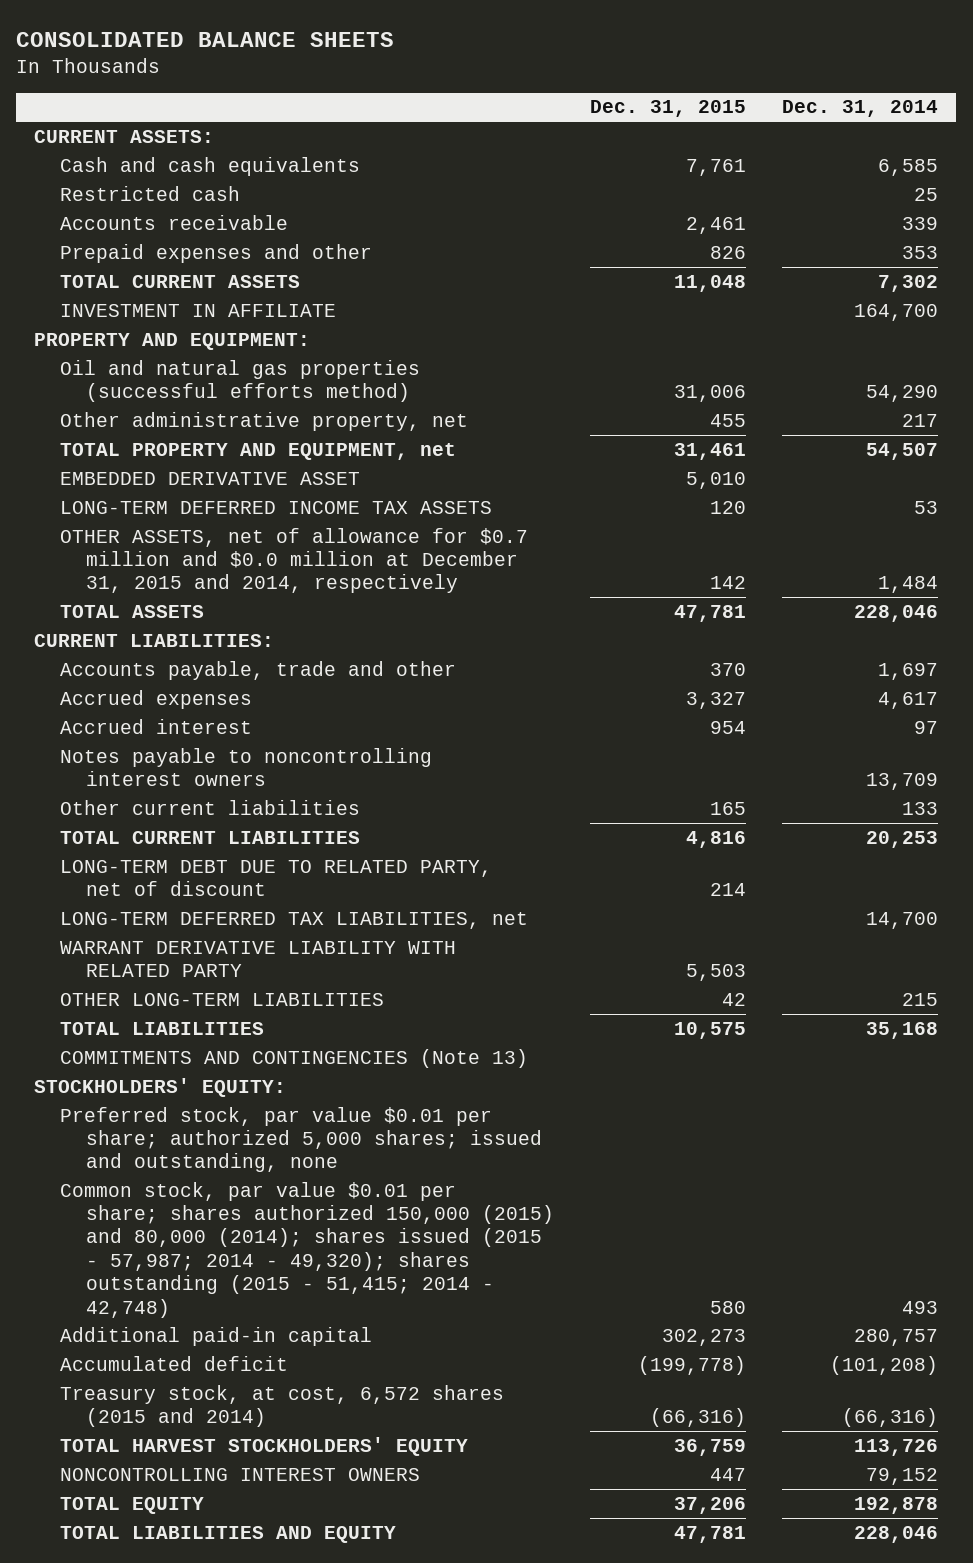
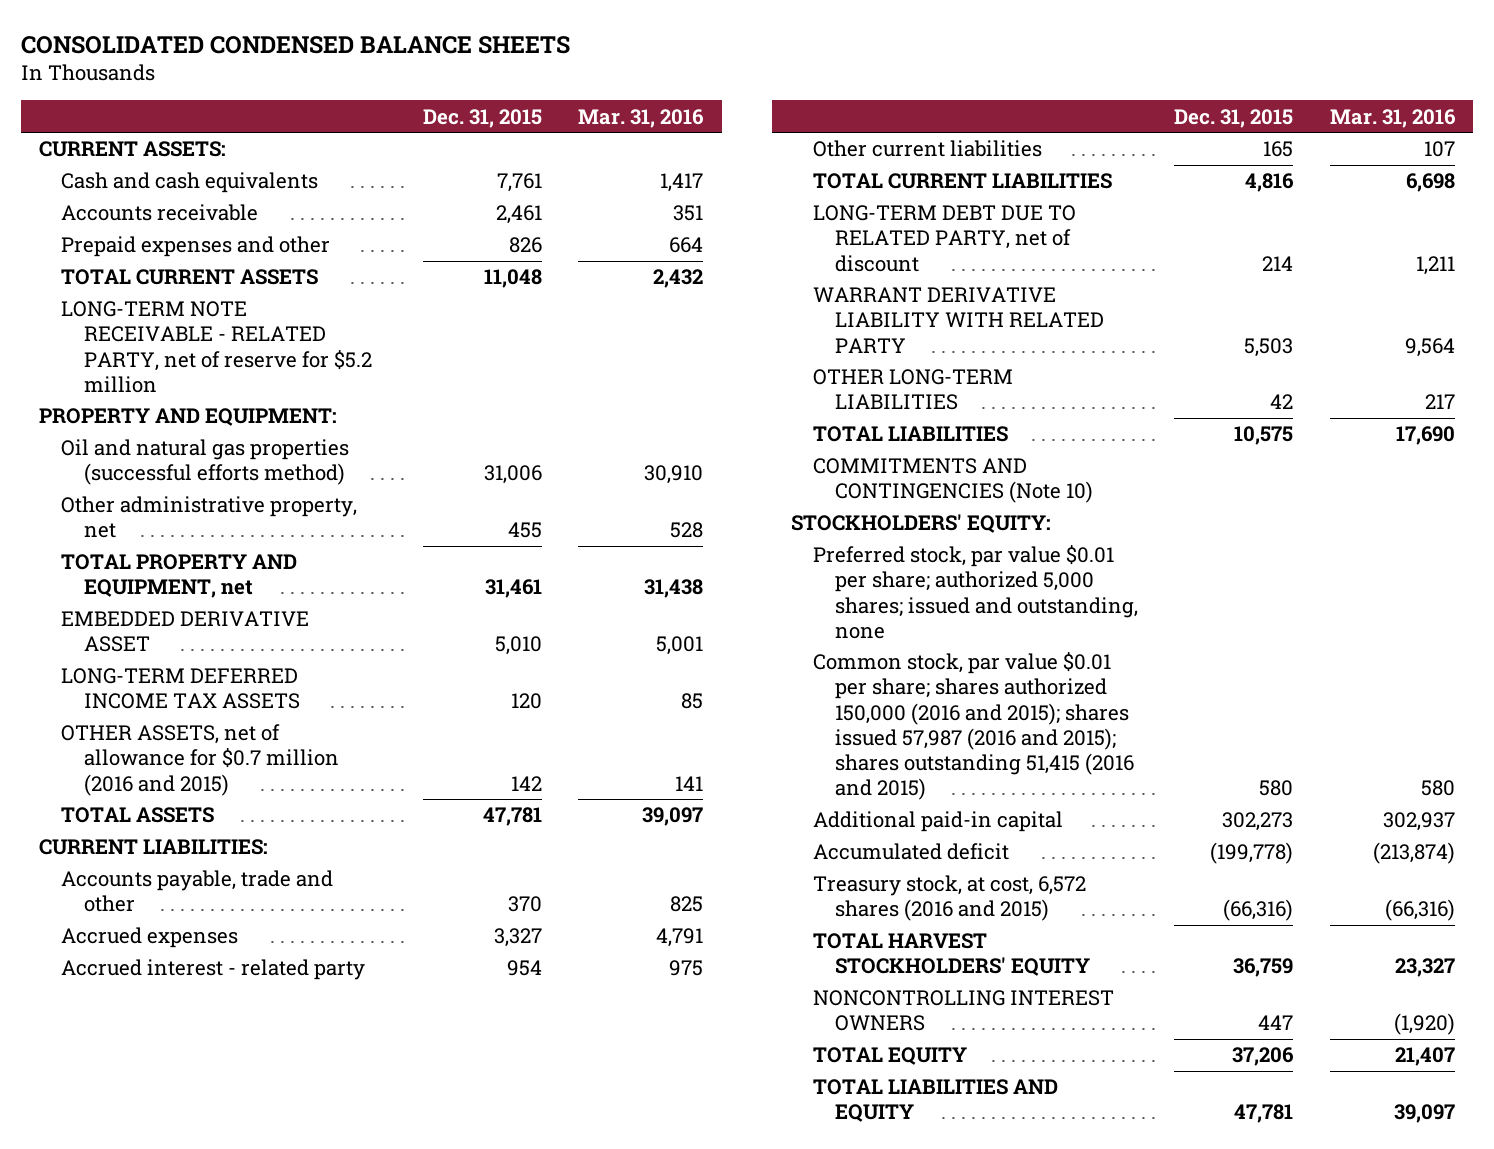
[16,31,395,47] CONSOLIDATED BALANCE SHEETS -> [21,35,571,54] CONSOLIDATED CONDENSED BALANCE SHEETS
[782,100,939,118] Dec. 31, 2014 -> none
none -> [578,108,705,128] Mar. 31, 2016
[60,185,241,201] Restricted cash -> none
[60,303,337,317] INVESTMENT IN AFFILIATE -> none
none -> [61,301,372,393] LONG-TERM NOTE RECEIVABLE - RELATED PARTY, net of reserve for $5.2 million
[60,527,529,594] OTHER ASSETS, net of allowance for $0.7 million and $0.0 million at December 31, 2015 and 2014, respectively -> [61,724,339,796] OTHER ASSETS, net of allowance for $0.7 million (2016 and 2015)
[60,747,433,787] Notes payable to noncontrolling interest owners -> none
[60,718,253,734] Accrued interest -> [61,959,366,981] Accrued interest - related party
[60,911,529,929] LONG-TERM DEFERRED TAX LIABILITIES, net -> none
[60,1048,529,1068] COMMITMENTS AND CONTINGENCIES (Note 13) -> [812,458,1093,504] COMMITMENTS AND CONTINGENCIES (Note 10)
[60,1181,555,1318] Common stock, par value $0.01 per share; shares authorized 150,000 (2015) and 80,000 (2014); shares issued (2015 - 57,987; 2014 - 49,320); shares outstanding (2015 - 51,415; 2014 - 42,748) -> [812,652,1134,801] Common stock, par value $0.01 per share; shares authorized 150,000 (2016 and 2015); shares issued 57,987 (2016 and 2015); shares outstanding 51,415 (2016 and 2015)
[60,1384,505,1428] Treasury stock, at cost, 6,572 shares (2015 and 2014) -> [812,875,1086,922] Treasury stock, at cost, 6,572 shares (2016 and 2015)

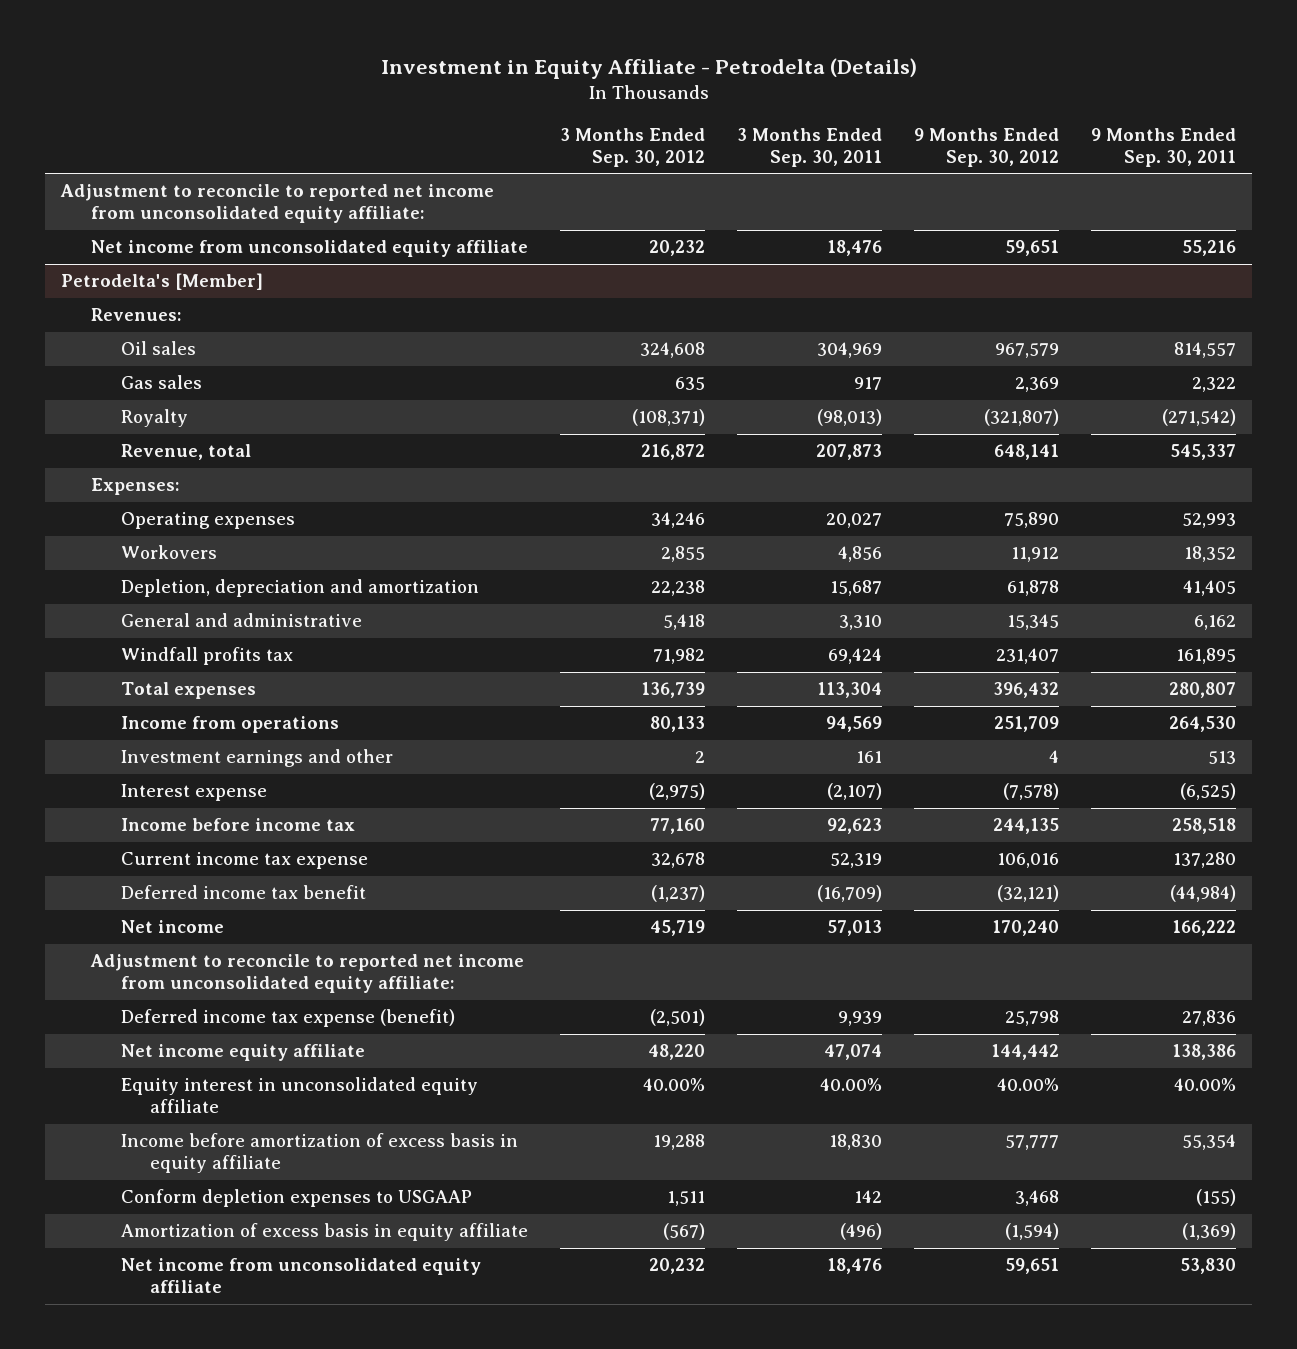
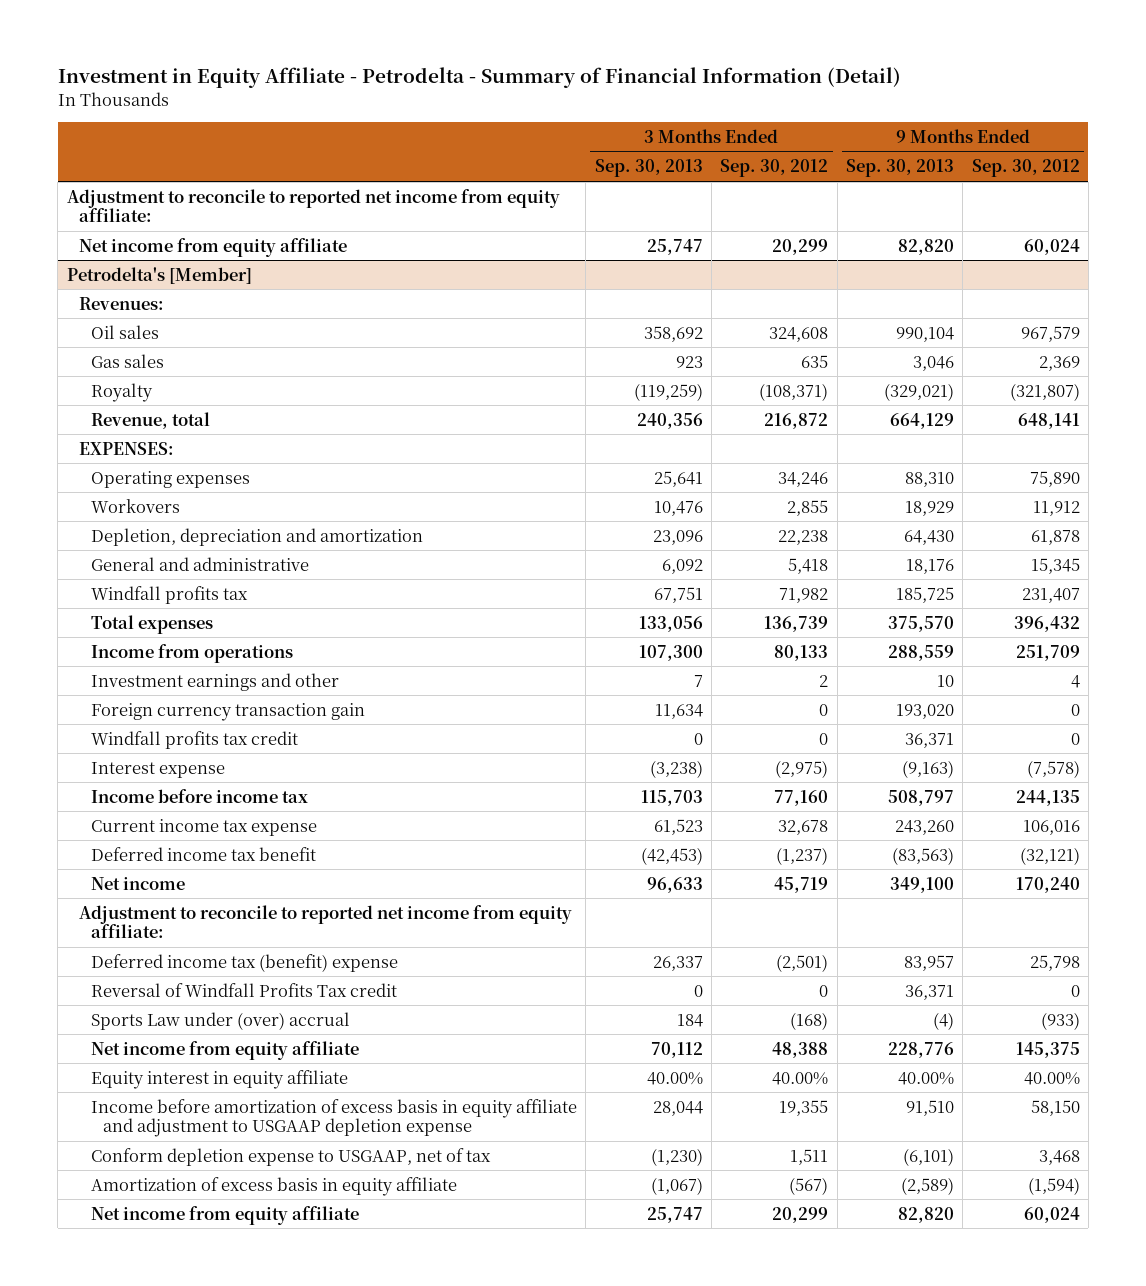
[380,58,917,80] Investment in Equity Affiliate - Petrodelta (Details) -> [57,67,901,89] Investment in Equity Affiliate - Petrodelta - Summary of Financial Information (Detail)
[737,128,883,167] 3 Months Ended Sep. 30, 2011 -> none
[1091,128,1237,167] 9 Months Ended Sep. 30, 2011 -> none
none -> [594,159,703,178] Sep. 30, 2013
none -> [845,159,954,178] Sep. 30, 2013
[60,184,495,224] Adjustment to reconcile to reported net income from unconsolidated equity affiliate: -> [66,188,560,222] Adjustment to reconcile to reported net income from equity affiliate:
[90,240,528,258] Net income from unconsolidated equity affiliate -> [78,237,347,257] Net income from equity affiliate
[648,240,705,257] 20,232 -> [772,238,829,255] 20,299
[1005,240,1060,257] 59,651 -> [1023,238,1080,255] 60,024
[90,478,180,496] Expenses: -> [78,441,174,455] EXPENSES:
none -> [90,702,365,721] Foreign currency transaction gain
none -> [90,730,298,749] Windfall profits tax credit
[89,954,524,994] Adjustment to reconcile to reported net income from unconsolidated equity affiliate: -> [78,904,572,938] Adjustment to reconcile to reported net income from equity affiliate:
[120,1009,455,1028] Deferred income tax expense (benefit) -> [90,953,398,972] Deferred income tax (benefit) expense
none -> [90,982,397,997] Reversal of Windfall Profits Tax credit
none -> [90,1011,350,1030] Sports Law under (over) accrual
[120,1044,365,1062] Net income equity affiliate -> [90,1040,359,1060] Net income from equity affiliate
[647,1044,705,1061] 48,220 -> [772,1041,829,1058] 48,388
[991,1044,1060,1061] 144,442 -> [1015,1041,1080,1058] 145,375
[120,1077,478,1114] Equity interest in unconsolidated equity affiliate -> [90,1069,348,1089] Equity interest in equity affiliate
[120,1133,518,1174] Income before amortization of excess basis in equity affiliate -> [90,1098,577,1137] Income before amortization of excess basis in equity affiliate and adjustment to USGAAP depletion expense
[652,1134,705,1151] 19,288 -> [779,1099,829,1116] 19,355
[1005,1135,1060,1151] 57,777 -> [1030,1099,1080,1116] 58,150
[120,1189,472,1208] Conform depletion expenses to USGAAP -> [90,1147,491,1166] Conform depletion expense to USGAAP, net of tax
[120,1258,481,1294] Net income from unconsolidated equity affiliate -> [90,1205,359,1225] Net income from equity affiliate
[648,1258,705,1275] 20,232 -> [772,1206,829,1223] 20,299
[1005,1258,1060,1275] 59,651 -> [1023,1206,1080,1223] 60,024

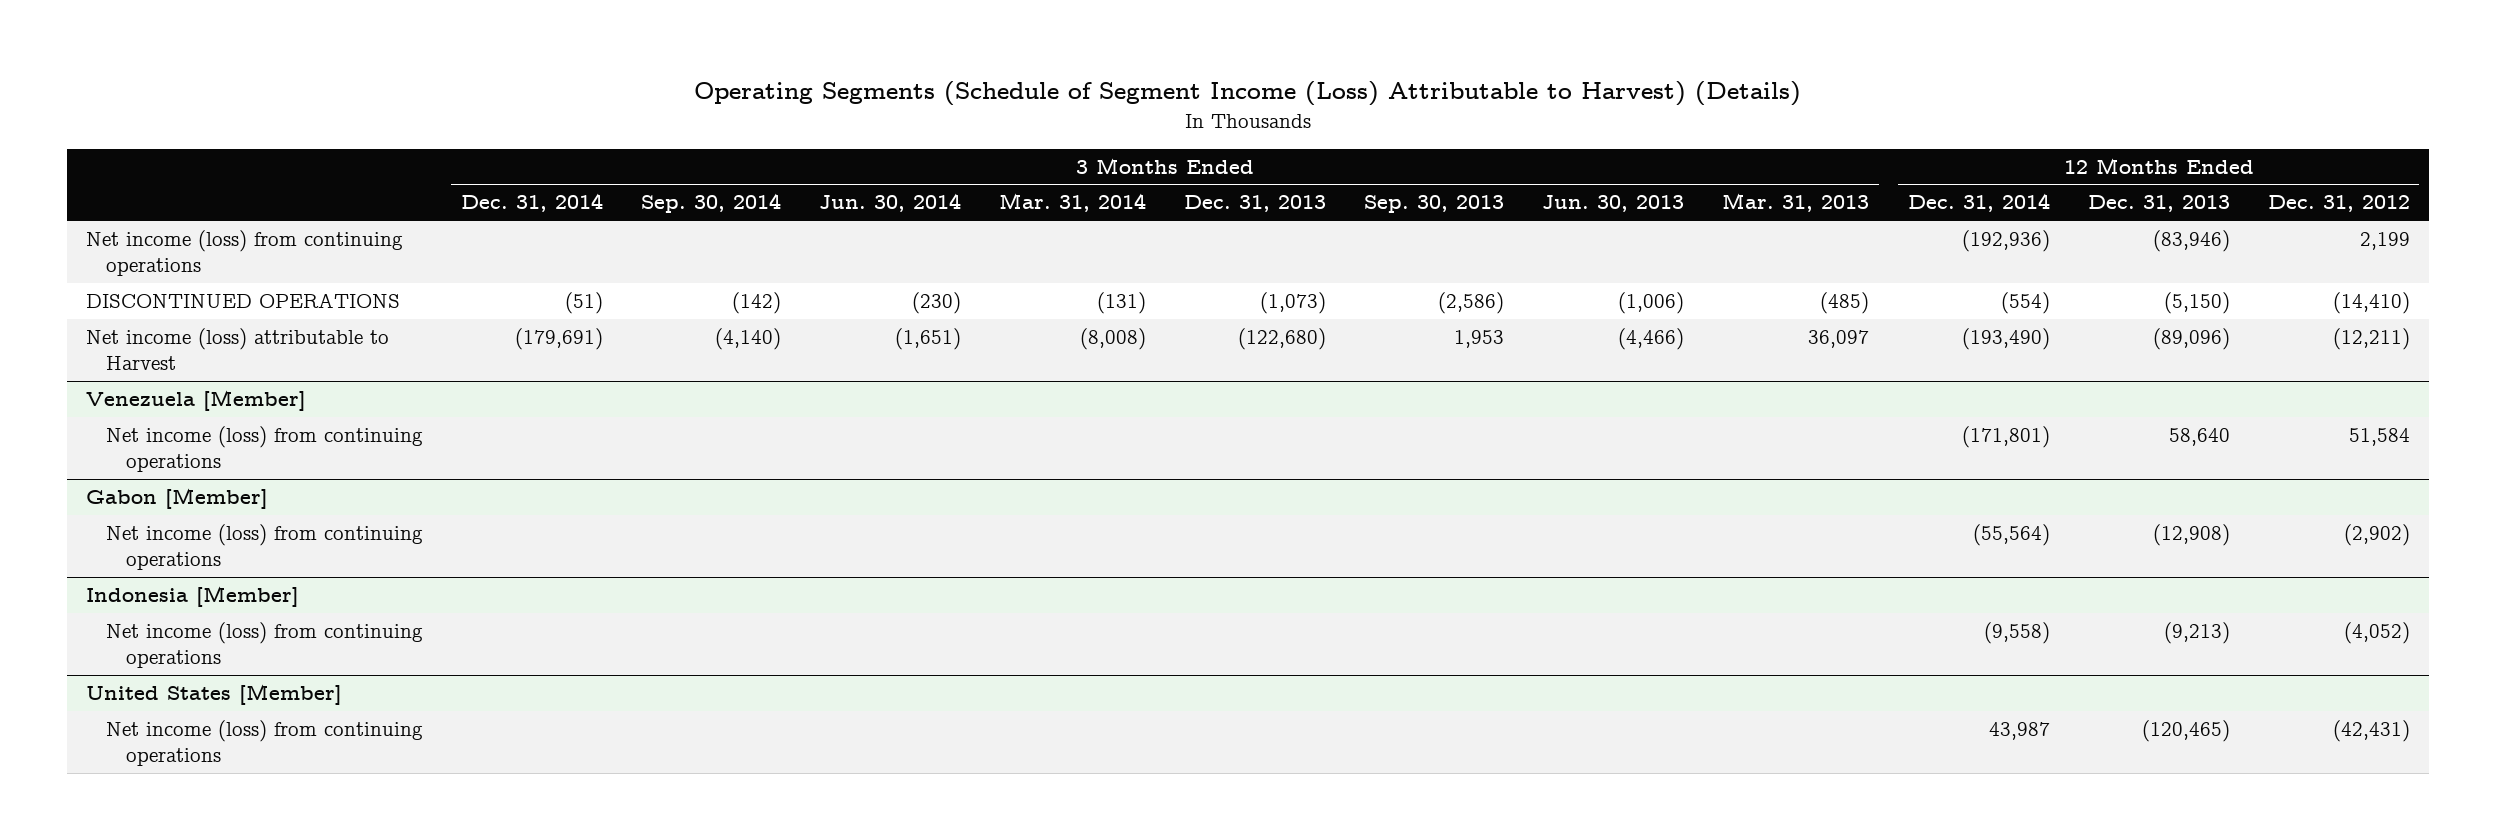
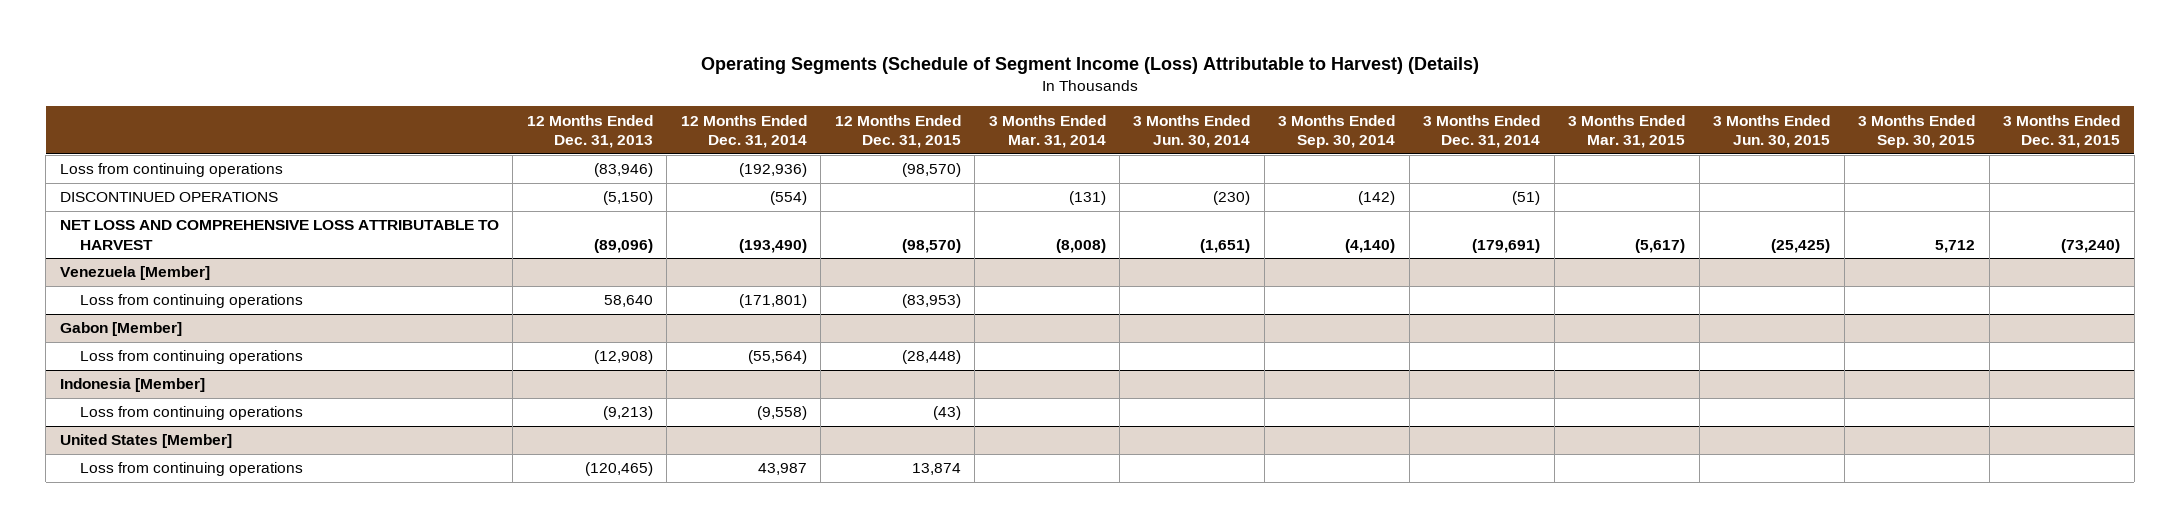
[1184,195,1327,213] Dec. 31, 2013 -> none
[1364,195,1505,214] Sep. 30, 2013 -> none
[1542,195,1685,213] Jun. 30, 2013 -> none
[1722,193,1870,213] Mar. 31, 2013 -> none
[2267,195,2410,213] Dec. 31, 2012 -> none
none -> [834,114,961,149] 12 Months Ended Dec. 31, 2015
none -> [1568,114,1686,149] 3 Months Ended Mar. 31, 2015
none -> [1713,114,1831,149] 3 Months Ended Jun. 30, 2015
none -> [1858,114,1976,149] 3 Months Ended Sep. 30, 2015
none -> [2003,114,2121,149] 3 Months Ended Dec. 31, 2015
[85,230,403,276] Net income (loss) from continuing operations -> [59,163,283,178] Loss from continuing operations
[85,328,389,370] Net income (loss) attributable to Harvest -> [59,220,499,250] NET LOSS AND COMPREHENSIVE LOSS ATTRIBUTABLE TO HARVEST
[105,426,423,472] Net income (loss) from continuing operations -> [79,294,303,309] Loss from continuing operations
[105,524,423,570] Net income (loss) from continuing operations -> [79,350,303,365] Loss from continuing operations
[105,622,423,668] Net income (loss) from continuing operations -> [79,406,303,421] Loss from continuing operations
[105,720,423,766] Net income (loss) from continuing operations -> [79,462,303,477] Loss from continuing operations

